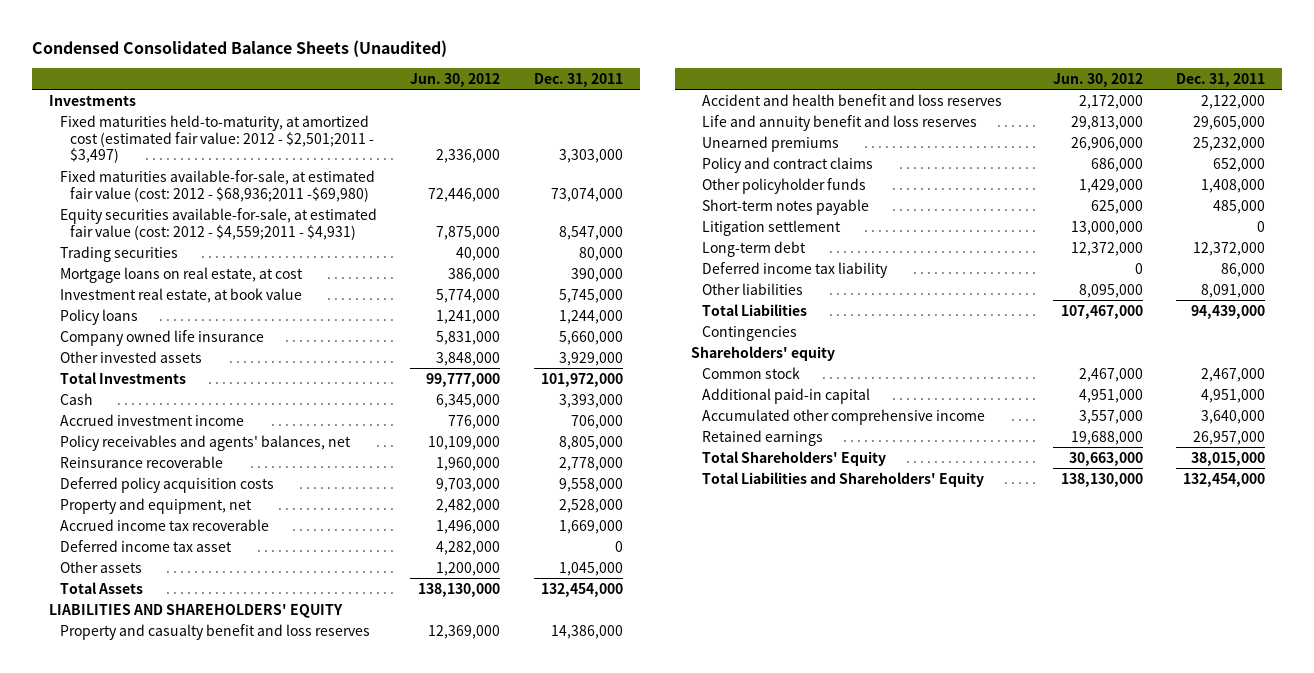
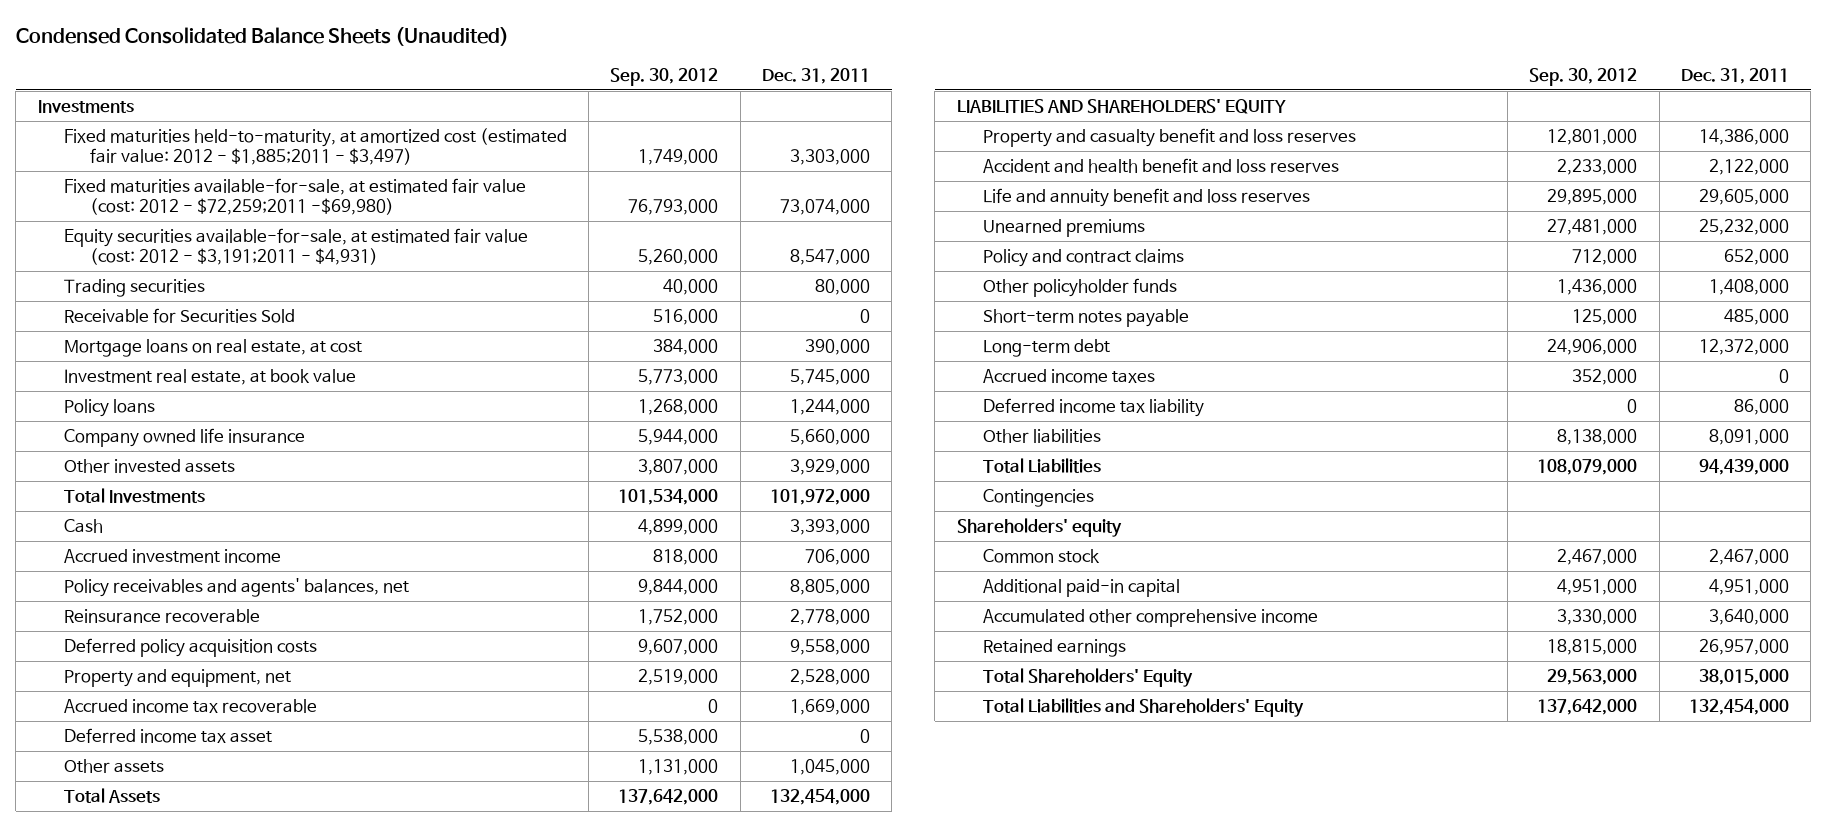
[410,72,501,87] Jun. 30, 2012 -> none
none -> [610,68,719,87] Sep. 30, 2012
[59,114,375,164] Fixed maturities held-to-maturity, at amortized cost (estimated fair value: 2012 - $2,501;2011 - $3,497) -> [63,128,567,166] Fixed maturities held-to-maturity, at amortized cost (estimated fair value: 2012 - $1,885;2011 - $3,497)
[59,169,375,202] Fixed maturities available-for-sale, at estimated fair value (cost: 2012 - $68,936;2011 -$69,980) -> [63,178,526,216] Fixed maturities available-for-sale, at estimated fair value (cost: 2012 - $72,259;2011 -$69,980)
[59,207,377,240] Equity securities available-for-sale, at estimated fair value (cost: 2012 - $4,559;2011 - $4,931) -> [63,228,528,266] Equity securities available-for-sale, at estimated fair value (cost: 2012 - $3,191;2011 - $4,931)
none -> [63,308,295,324] Receivable for Securities Sold
[702,219,842,236] Litigation settlement -> none
none -> [982,369,1155,384] Accrued income taxes

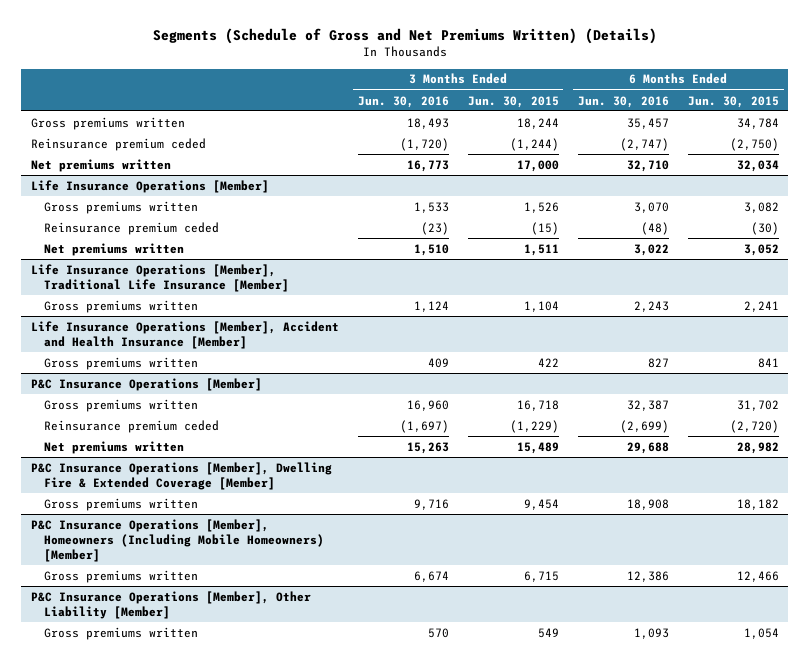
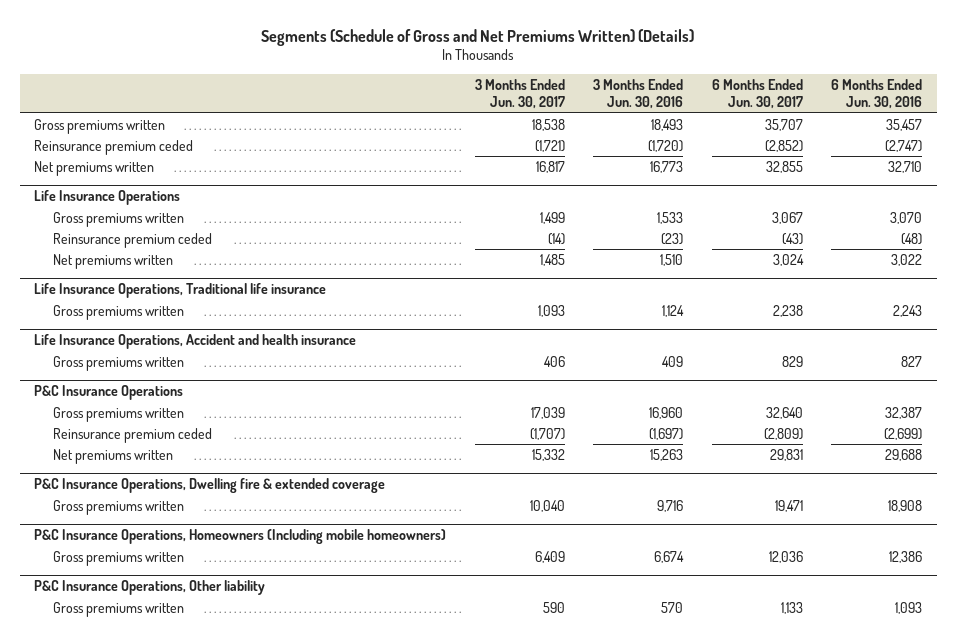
[467,95,559,108] Jun. 30, 2015 -> none
[687,95,779,108] Jun. 30, 2015 -> none
none -> [474,78,565,110] 3 Months Ended Jun. 30, 2017
none -> [711,78,803,110] 6 Months Ended Jun. 30, 2017
[30,179,269,193] Life Insurance Operations [Member] -> [34,190,181,206] Life Insurance Operations
[30,263,290,292] Life Insurance Operations [Member], Traditional Life Insurance [Member] -> [34,283,327,299] Life Insurance Operations, Traditional life insurance
[30,320,339,349] Life Insurance Operations [Member], Accident and Health Insurance [Member] -> [34,334,357,350] Life Insurance Operations, Accident and health insurance
[30,377,262,391] P&C Insurance Operations [Member] -> [34,385,184,401] P&C Insurance Operations
[30,461,332,490] P&C Insurance Operations [Member], Dwelling Fire & Extended Coverage [Member] -> [34,478,386,494] P&C Insurance Operations, Dwelling fire & extended coverage
[30,518,325,563] P&C Insurance Operations [Member], Homeowners (Including Mobile Homeowners) [Member] -> [34,529,447,545] P&C Insurance Operations, Homeowners (Including mobile homeowners)
[30,590,311,619] P&C Insurance Operations [Member], Other Liability [Member] -> [34,580,266,596] P&C Insurance Operations, Other liability

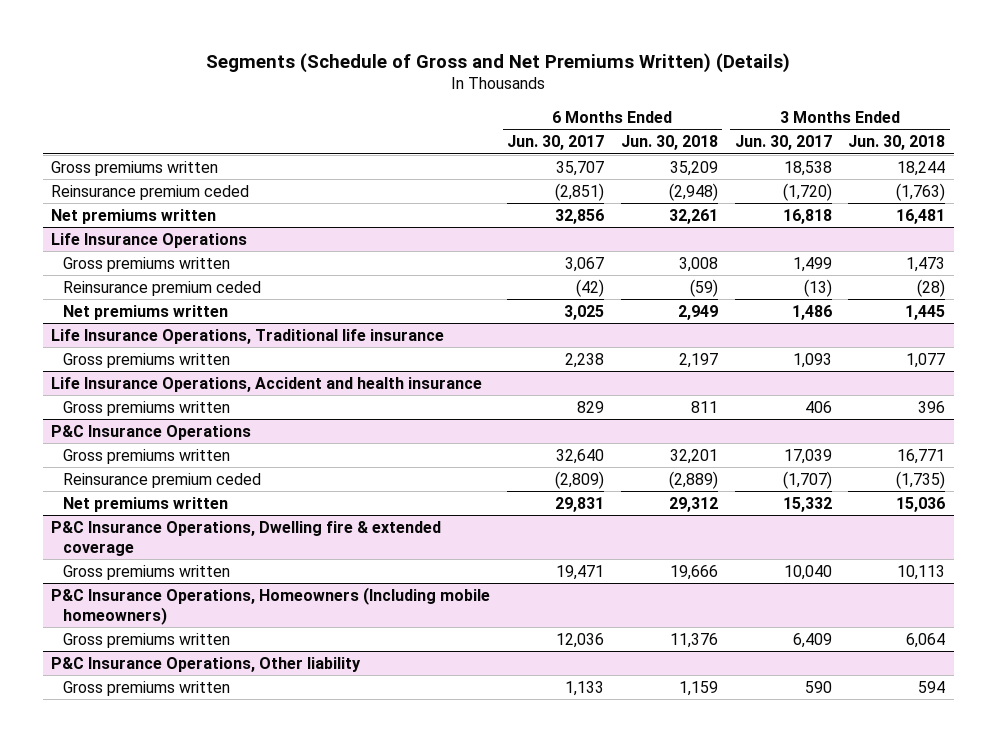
[593,78,684,110] 3 Months Ended Jun. 30, 2016 -> none
[831,78,923,110] 6 Months Ended Jun. 30, 2016 -> none
none -> [620,135,718,151] Jun. 30, 2018
none -> [848,135,946,151] Jun. 30, 2018
[534,139,565,152] (1,721) -> [782,182,832,201] (1,720)
[764,139,803,152] (2,852) -> [555,182,605,201] (2,851)
[535,160,565,173] 16,817 -> [782,208,832,224] 16,818
[765,160,803,173] 32,855 -> [555,208,605,224] 32,856
[547,232,565,245] (14) -> [803,278,832,297] (13)
[781,232,803,245] (43) -> [576,278,605,297] (42)
[539,253,565,266] 1,485 -> [791,304,832,320] 1,486
[772,253,804,266] 3,024 -> [564,304,605,320] 3,025

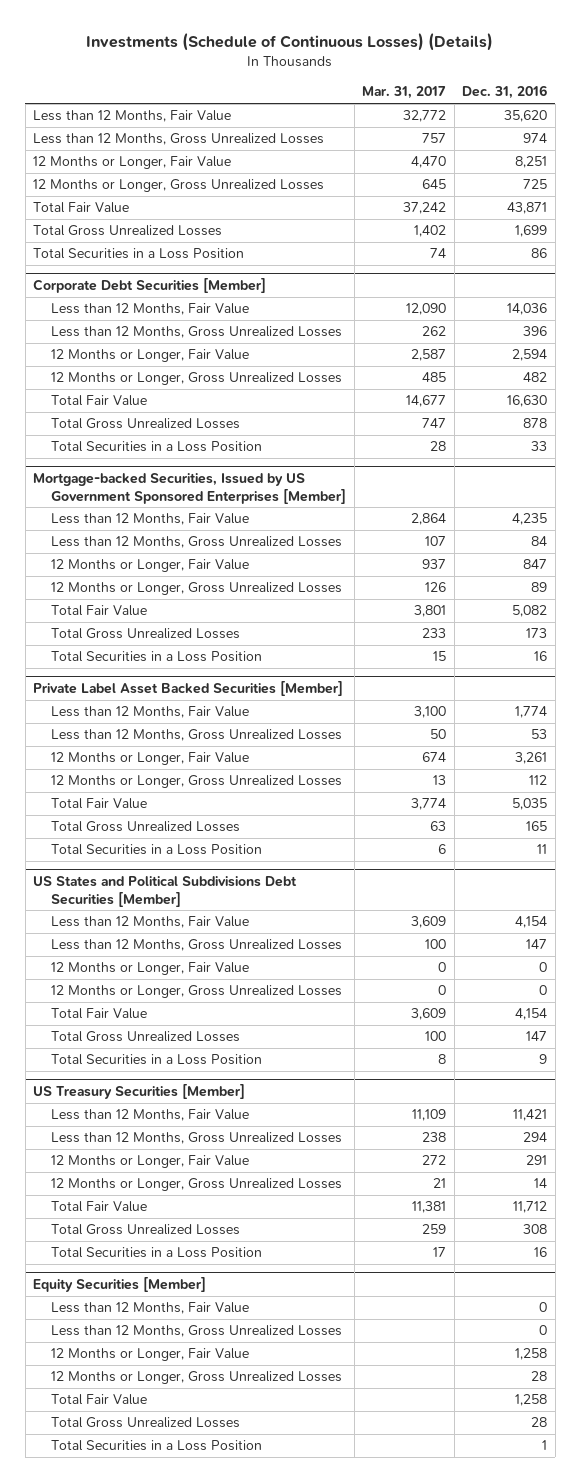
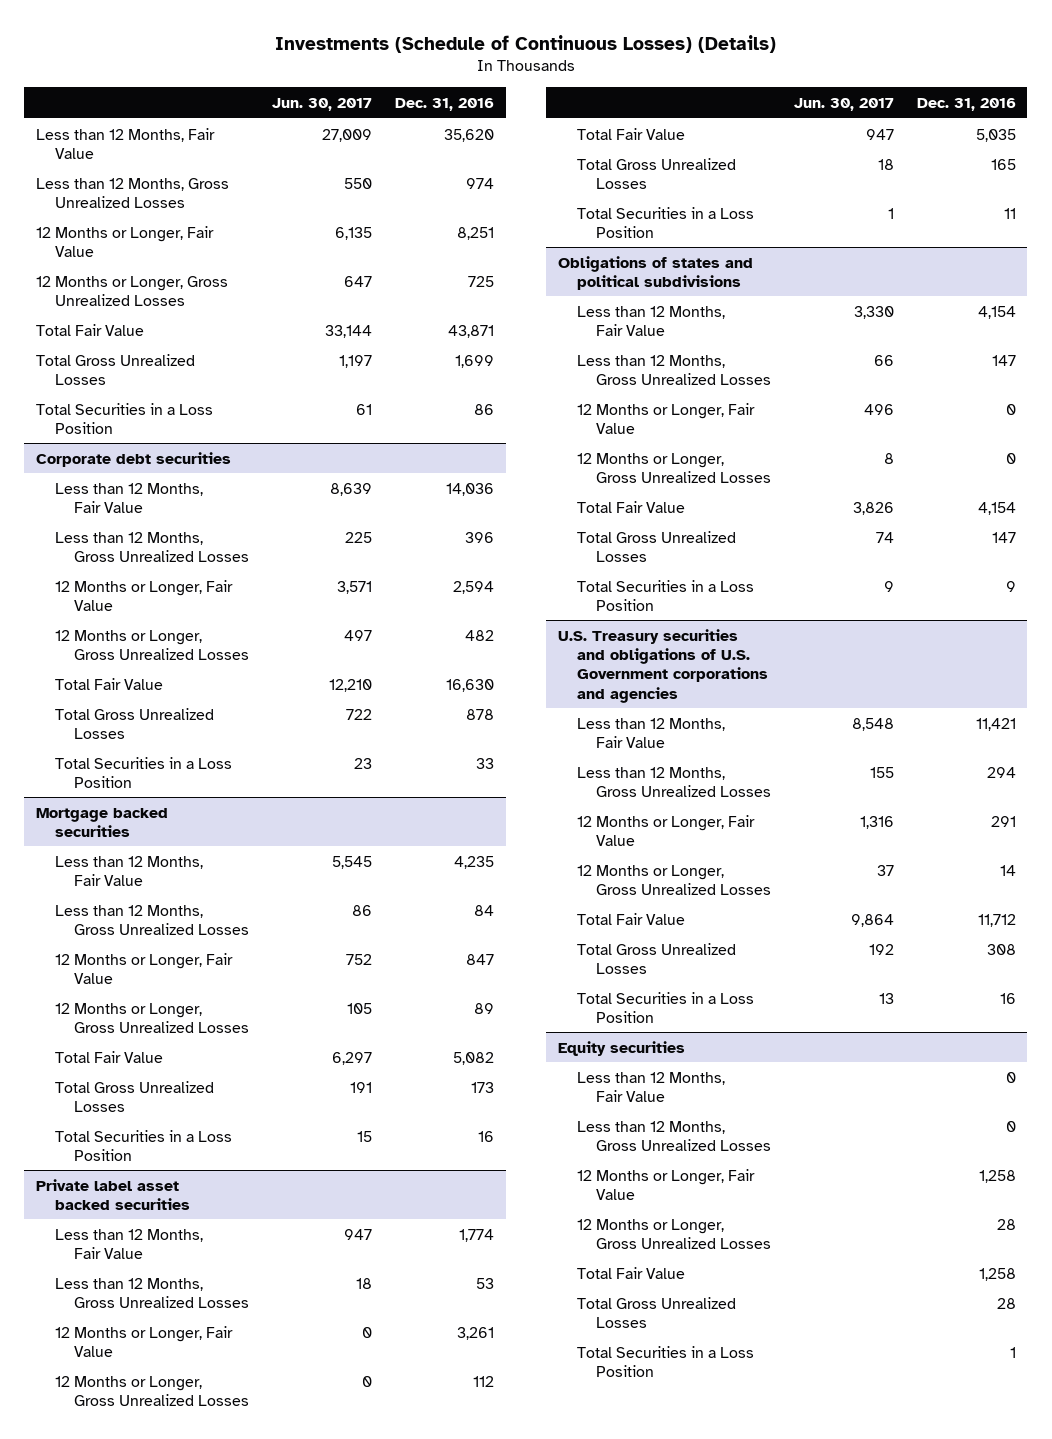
[362,86,447,100] Mar. 31, 2017 -> none
none -> [272,97,373,111] Jun. 30, 2017
[33,278,267,294] Corporate Debt Securities [Member] -> [35,451,231,467] Corporate debt securities
[33,473,346,504] Mortgage-backed Securities, Issued by US Government Sponsored Enterprises [Member] -> [35,807,168,837] Mortgage backed securities
[33,681,344,697] Private Label Asset Backed Securities [Member] -> [35,1178,191,1210] Private label asset backed securities
[33,876,298,907] US States and Political Subdivisions Debt Securities [Member] -> [557,255,753,290] Obligations of states and political subdivisions
[33,1084,246,1100] US Treasury Securities [Member] -> [557,628,768,703] U.S. Treasury securities and obligations of U.S. Government corporations and agencies
[33,1277,207,1293] Equity Securities [Member] -> [557,1040,685,1056] Equity securities

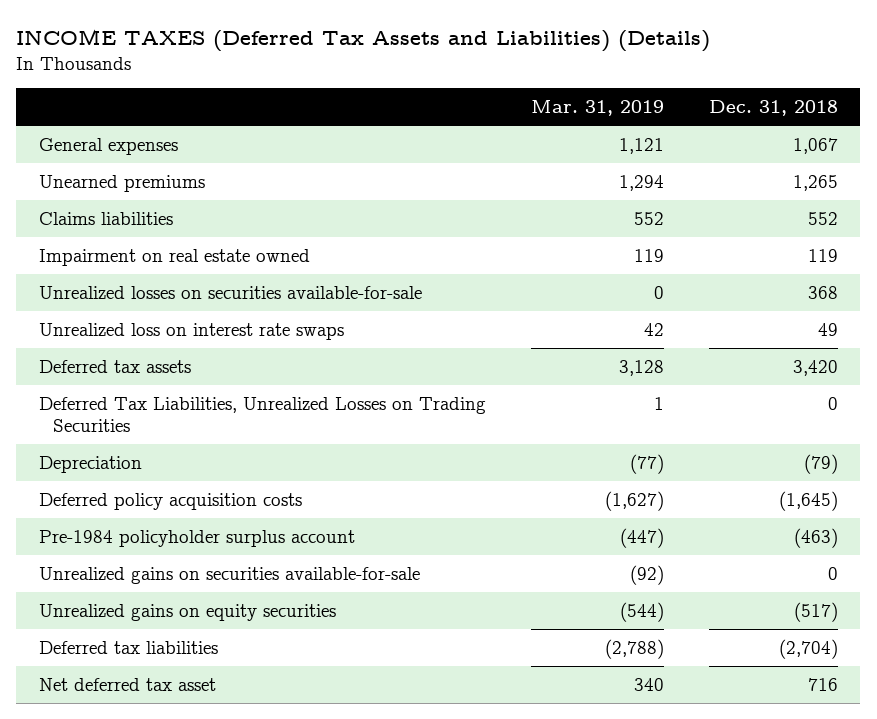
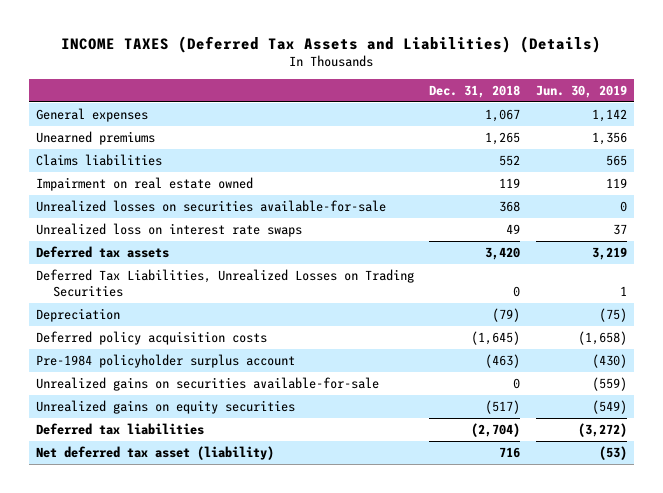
[530,100,664,117] Mar. 31, 2019 -> none
none -> [535,84,627,98] Jun. 30, 2019
[38,677,216,691] Net deferred tax asset -> [36,445,275,460] Net deferred tax asset (liability)

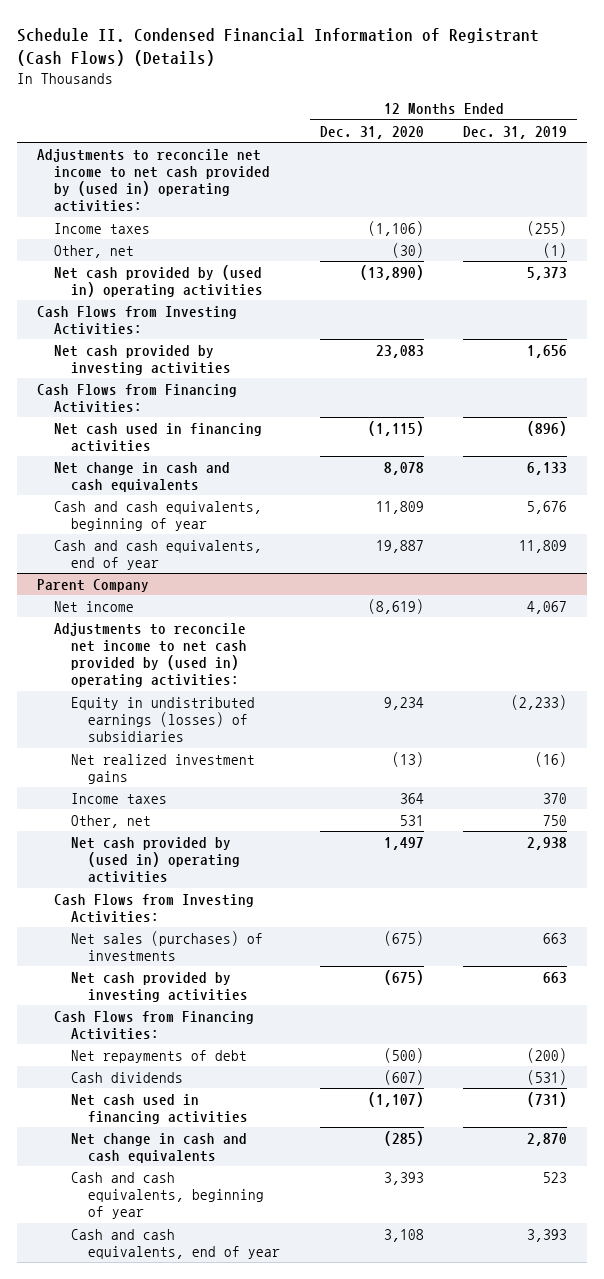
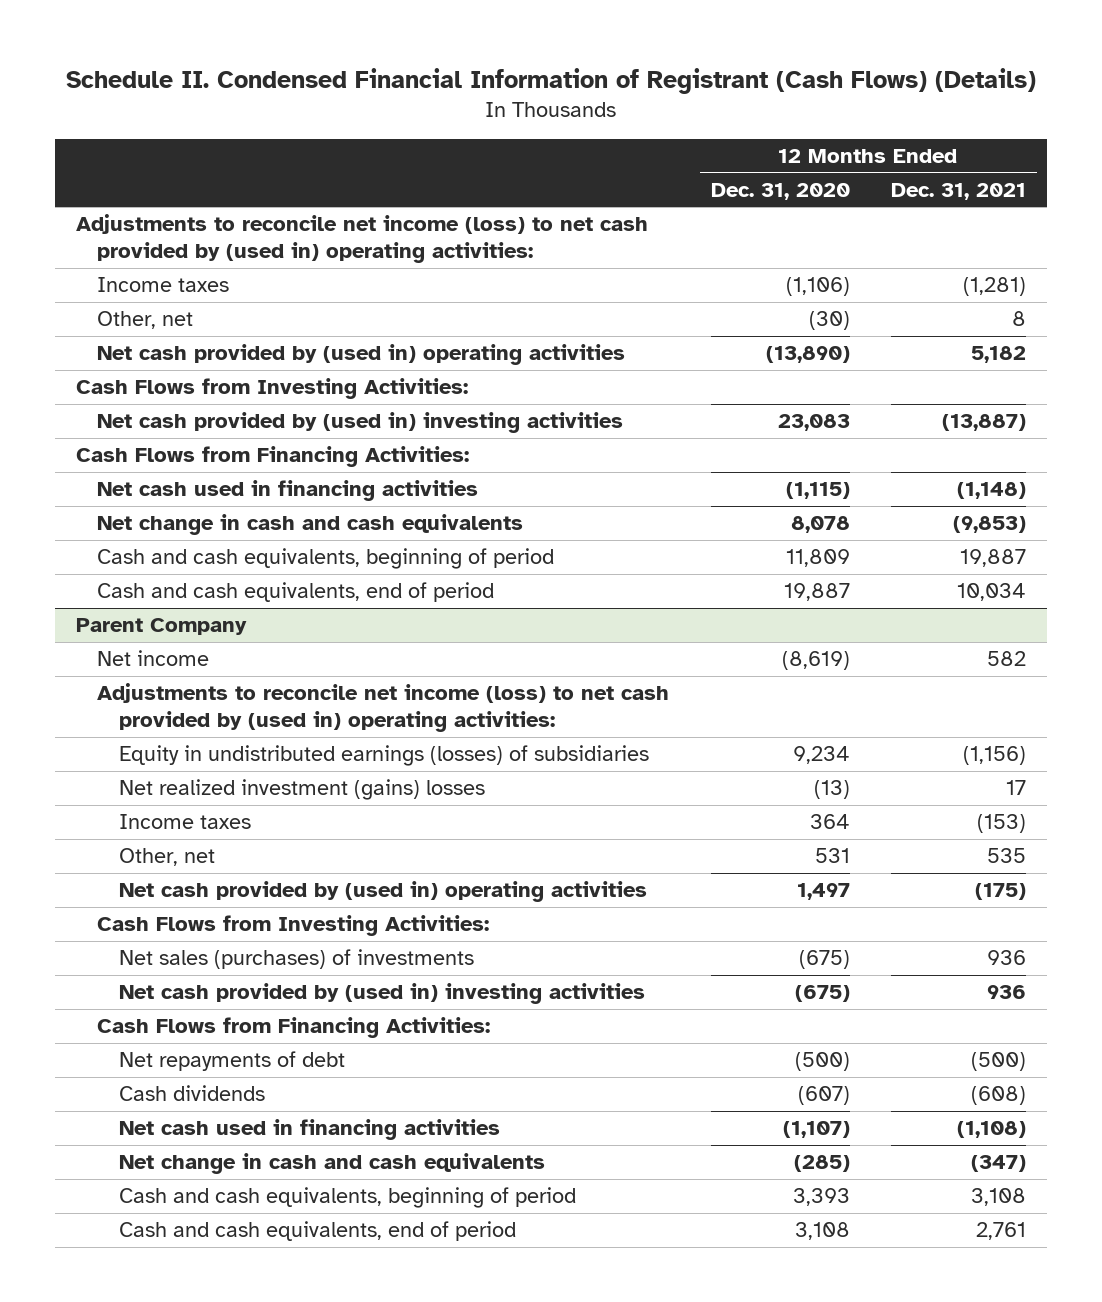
[463,125,568,139] Dec. 31, 2019 -> none
none -> [891,182,1027,200] Dec. 31, 2021
[36,148,270,213] Adjustments to reconcile net income to net cash provided by (used in) operating activities: -> [75,214,648,264] Adjustments to reconcile net income (loss) to net cash provided by (used in) operating activities:
[53,344,231,376] Net cash provided by investing activities -> [97,412,624,434] Net cash provided by (used in) investing activities
[53,500,262,532] Cash and cash equivalents, beginning of year -> [97,548,555,570] Cash and cash equivalents, beginning of period
[53,539,262,571] Cash and cash equivalents, end of year -> [97,582,495,603] Cash and cash equivalents, end of period
[53,622,247,688] Adjustments to reconcile net income to net cash provided by (used in) operating activities: -> [97,683,670,733] Adjustments to reconcile net income (loss) to net cash provided by (used in) operating activities:
[70,753,255,785] Net realized investment gains -> [118,779,485,801] Net realized investment (gains) losses
[70,971,248,1003] Net cash provided by investing activities -> [118,983,645,1005] Net cash provided by (used in) investing activities
[70,1171,264,1220] Cash and cash equivalents, beginning of year -> [118,1187,576,1209] Cash and cash equivalents, beginning of period
[70,1228,280,1260] Cash and cash equivalents, end of year -> [118,1221,516,1242] Cash and cash equivalents, end of period

